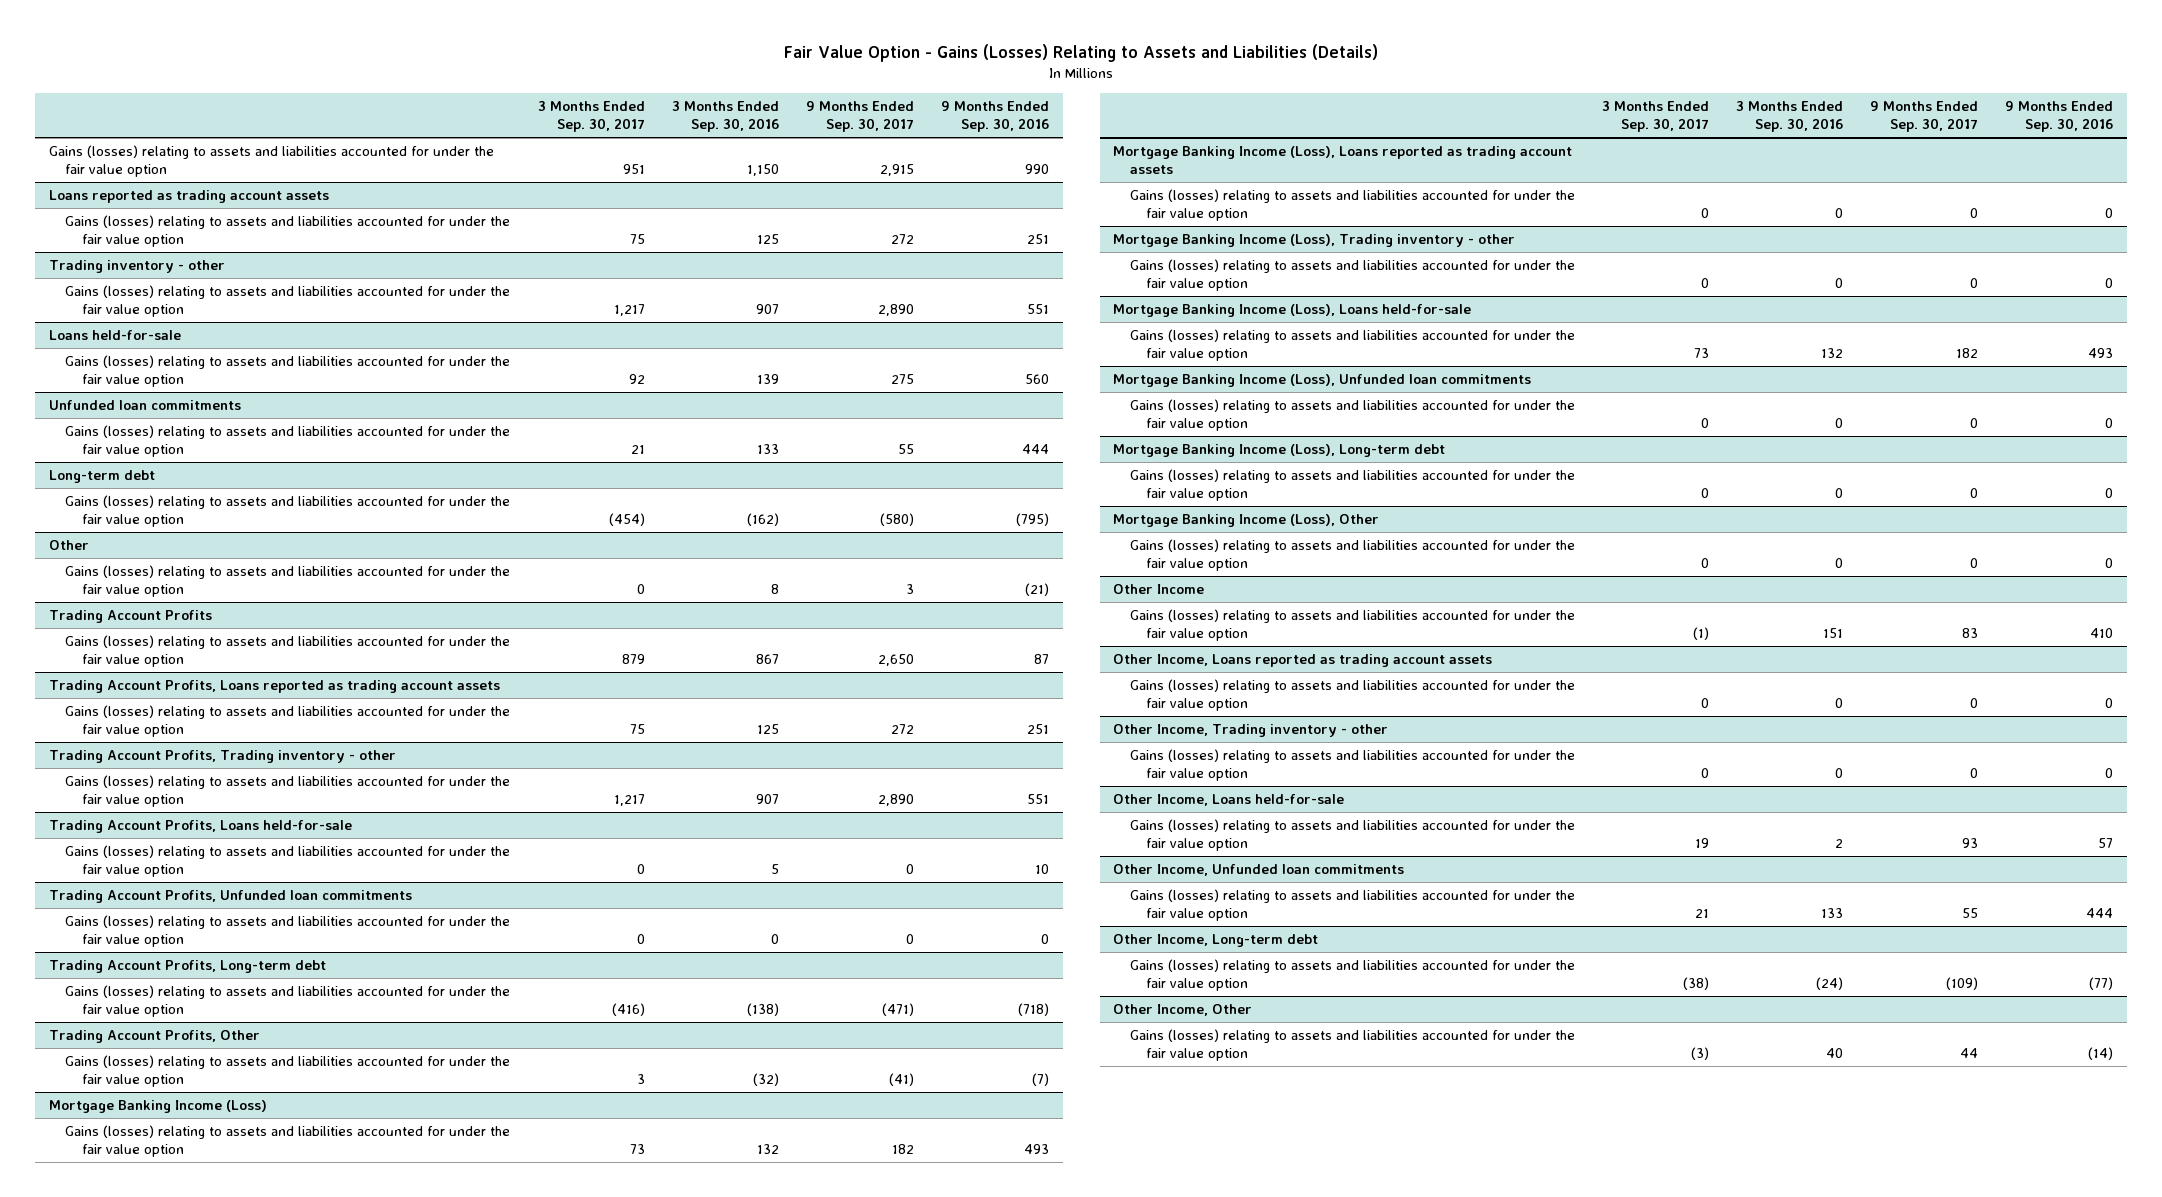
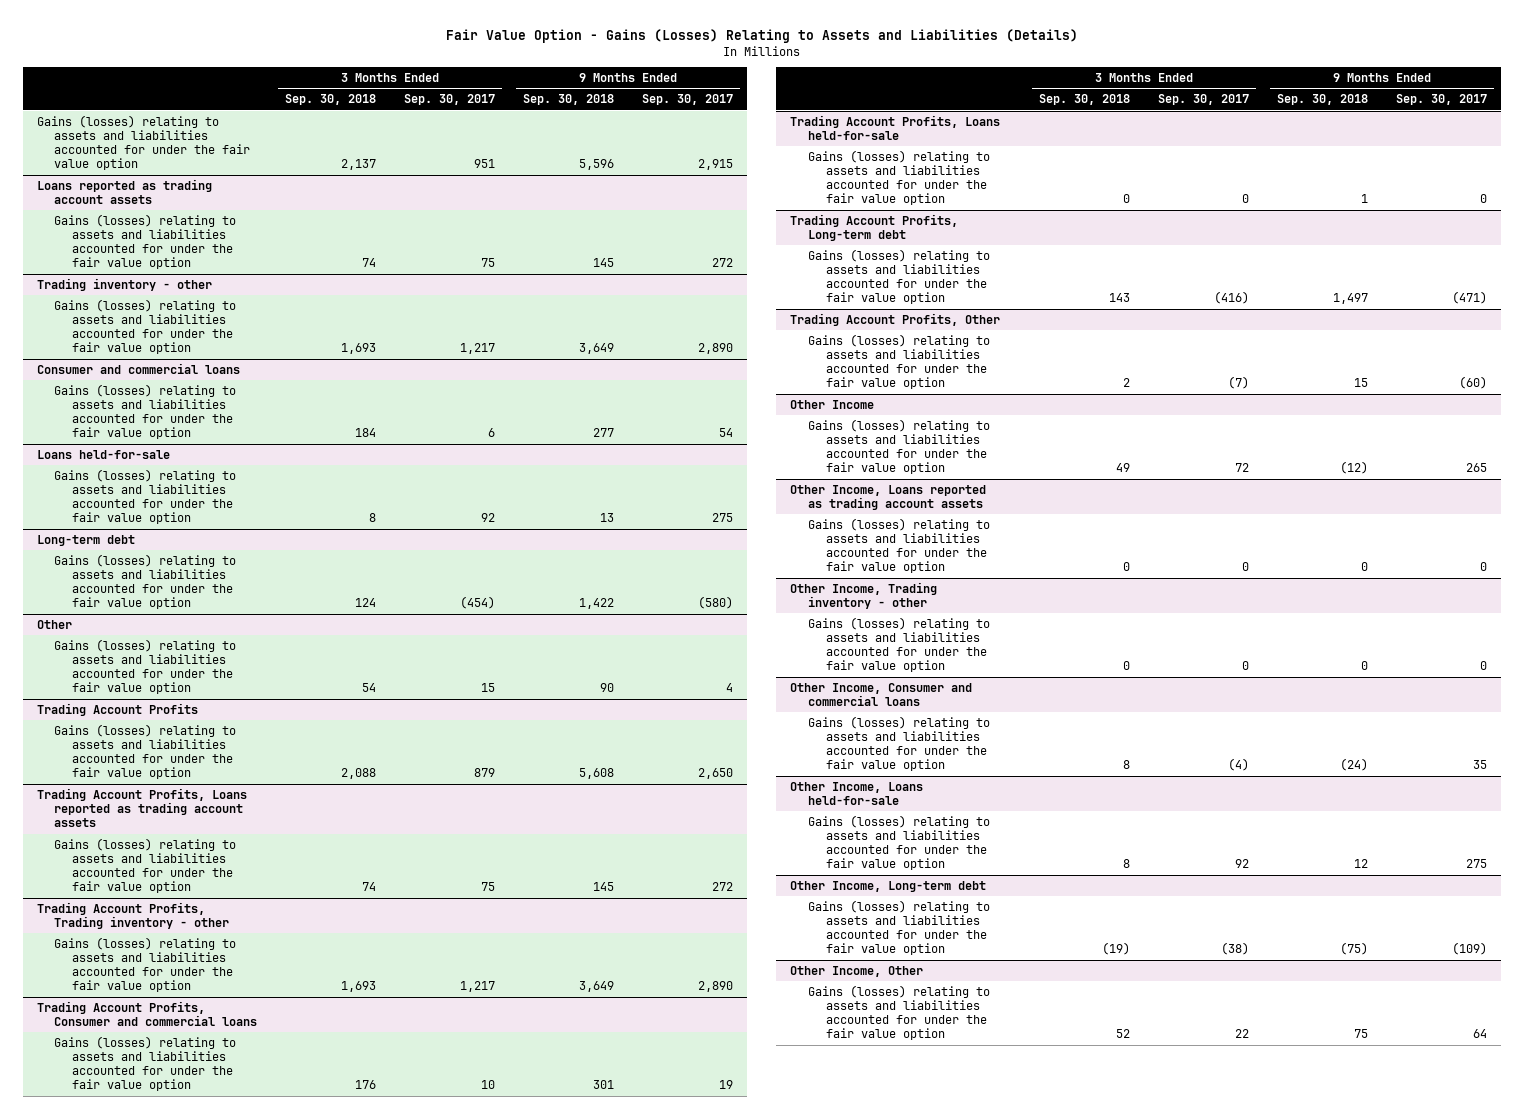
[671,100,779,133] 3 Months Ended Sep. 30, 2016 -> none
[941,100,1050,133] 9 Months Ended Sep. 30, 2016 -> none
none -> [285,94,377,106] Sep. 30, 2018
none -> [523,94,615,106] Sep. 30, 2018
none -> [36,362,240,374] Consumer and commercial loans
none -> [54,383,237,440] Gains (losses) relating to assets and liabilities accounted for under the fair value option
[48,399,241,410] Unfunded loan commitments -> none
[65,424,511,458] Gains (losses) relating to assets and liabilities accounted for under the fair value option -> none
[636,584,645,595] 0 -> [481,683,496,693] 15
[905,584,914,595] 3 -> [726,683,734,693] 4
none -> [36,1000,258,1026] Trading Account Profits, Consumer and commercial loans
none -> [54,1035,237,1092] Gains (losses) relating to assets and liabilities accounted for under the fair value option
[48,889,412,903] Trading Account Profits, Unfunded loan commitments -> none
[65,914,511,948] Gains (losses) relating to assets and liabilities accounted for under the fair value option -> none
[48,1099,267,1113] Mortgage Banking Income (Loss) -> none
[65,1124,511,1158] Gains (losses) relating to assets and liabilities accounted for under the fair value option -> none
[1113,145,1573,175] Mortgage Banking Income (Loss), Loans reported as trading account assets -> none
[1129,188,1575,222] Gains (losses) relating to assets and liabilities accounted for under the fair value option -> none
[1113,233,1516,247] Mortgage Banking Income (Loss), Trading inventory - other -> none
[1129,258,1575,292] Gains (losses) relating to assets and liabilities accounted for under the fair value option -> none
[1113,303,1472,317] Mortgage Banking Income (Loss), Loans held-for-sale -> none
[1129,328,1575,362] Gains (losses) relating to assets and liabilities accounted for under the fair value option -> none
[1113,373,1532,387] Mortgage Banking Income (Loss), Unfunded loan commitments -> none
[1129,398,1575,432] Gains (losses) relating to assets and liabilities accounted for under the fair value option -> none
[1113,443,1446,457] Mortgage Banking Income (Loss), Long-term debt -> none
[1129,468,1575,502] Gains (losses) relating to assets and liabilities accounted for under the fair value option -> none
[1113,513,1380,527] Mortgage Banking Income (Loss), Other -> none
[1129,538,1575,572] Gains (losses) relating to assets and liabilities accounted for under the fair value option -> none
[636,1074,645,1085] 3 -> [1227,376,1249,390] (7)
[888,1073,914,1087] (41) -> [1458,376,1487,390] (60)
[1692,627,1709,641] (1) -> [1234,463,1249,473] 72
[1962,628,1979,639] 83 -> [1465,463,1487,473] 265
none -> [789,682,972,706] Other Income, Consumer and commercial loans
none -> [807,715,990,772] Gains (losses) relating to assets and liabilities accounted for under the fair value option
[1113,863,1405,876] Other Income, Unfunded loan commitments -> none
[1129,888,1575,922] Gains (losses) relating to assets and liabilities accounted for under the fair value option -> none
[1694,838,1709,849] 19 -> [1234,859,1249,869] 92
[1962,838,1979,849] 93 -> [1465,859,1487,869] 275
[1690,1047,1709,1061] (3) -> [1234,1029,1249,1039] 22
[1960,1048,1979,1059] 44 -> [1472,1029,1487,1039] 64

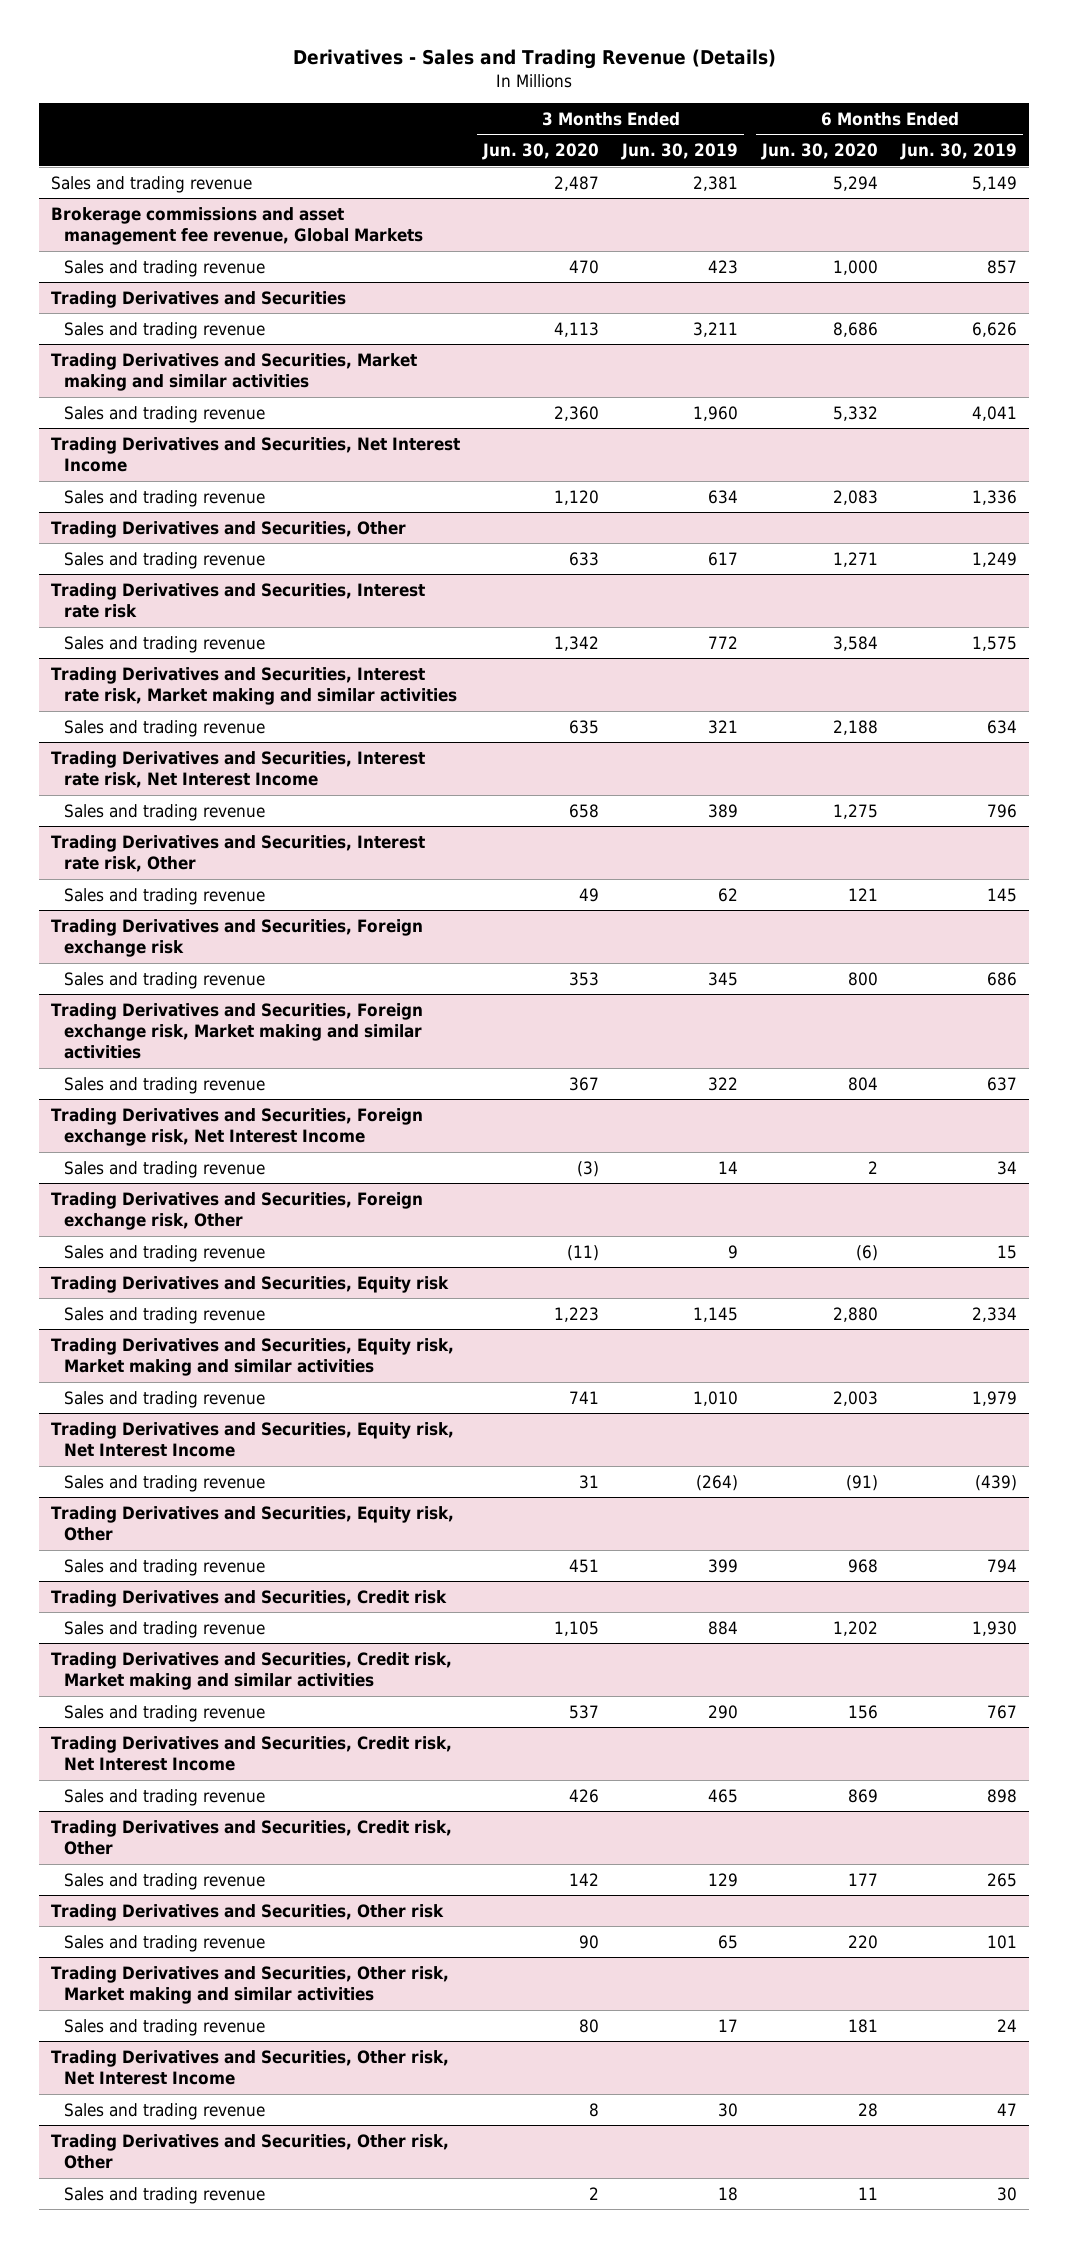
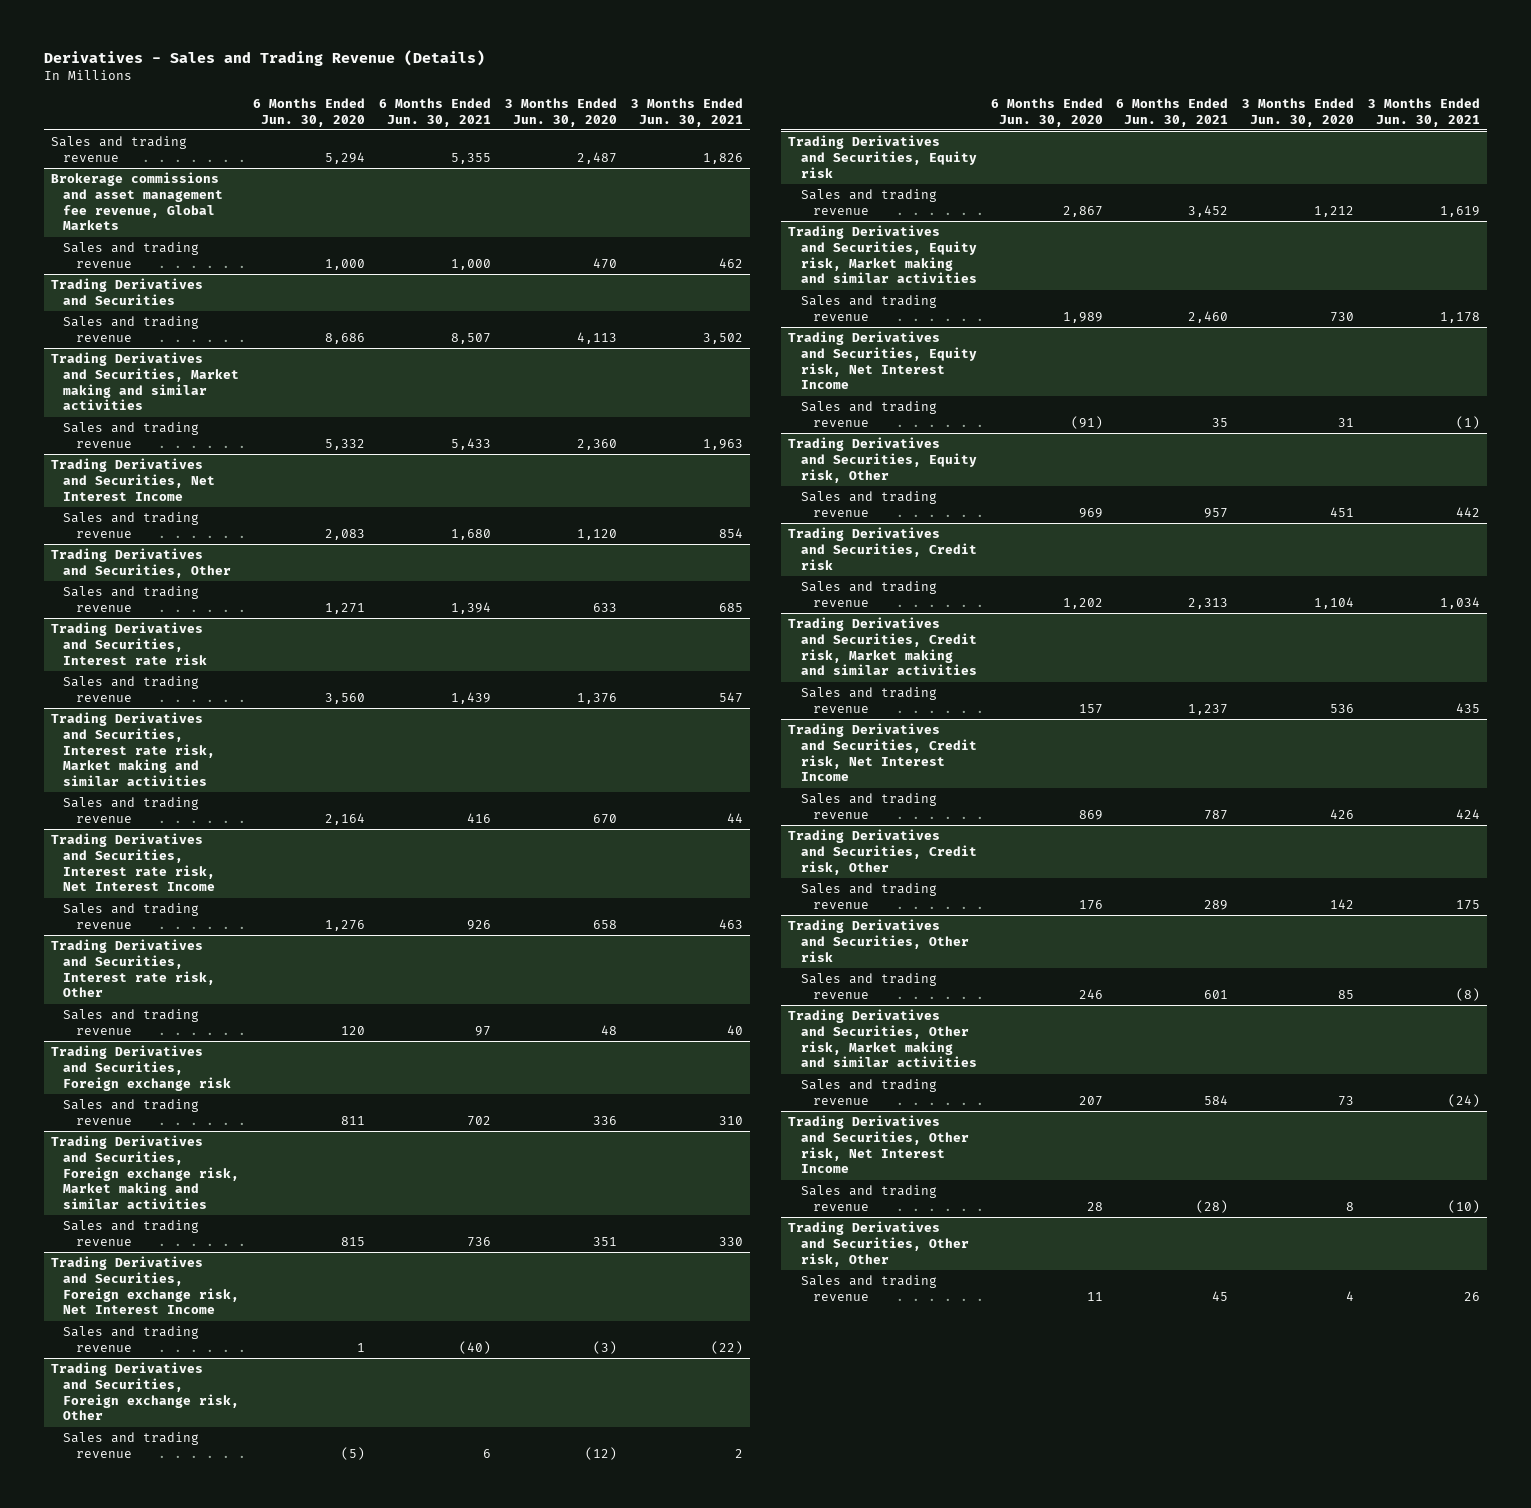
[621,143,739,161] Jun. 30, 2019 -> none
[900,143,1018,161] Jun. 30, 2019 -> none
none -> [379,97,492,127] 6 Months Ended Jun. 30, 2021
none -> [630,97,743,127] 3 Months Ended Jun. 30, 2021
[553,635,599,651] 1,342 -> [576,692,617,704] 1,376
[832,635,878,651] 3,584 -> [325,692,366,704] 3,560
[568,719,599,734] 635 -> [592,813,617,824] 670
[832,719,878,735] 2,188 -> [325,812,366,825] 2,164
[832,803,878,819] 1,275 -> [325,919,366,931] 1,276
[578,887,599,902] 49 -> [600,1024,617,1035] 48
[847,887,878,901] 121 -> [341,1025,366,1035] 120
[568,971,599,986] 353 -> [592,1115,617,1125] 336
[847,971,878,986] 800 -> [341,1115,366,1125] 811
[568,1076,599,1091] 367 -> [592,1236,617,1246] 351
[847,1076,878,1091] 804 -> [341,1236,366,1246] 815
[867,1160,878,1174] 2 -> [357,1342,366,1352] 1
[566,1244,599,1261] (11) -> [584,1446,617,1460] (12)
[855,1244,878,1261] (6) -> [341,1446,366,1460] (5)
[553,1306,599,1322] 1,223 -> [1314,205,1355,217] 1,212
[832,1306,878,1322] 2,880 -> [1062,205,1103,217] 2,867
[568,1390,599,1404] 741 -> [1330,311,1355,322] 730
[832,1390,878,1406] 2,003 -> [1062,311,1103,323] 1,989
[847,1558,878,1573] 968 -> [1078,507,1103,518] 969
[553,1620,599,1636] 1,105 -> [1314,596,1355,609] 1,104
[568,1704,599,1719] 537 -> [1330,703,1355,713] 536
[847,1704,878,1719] 156 -> [1078,703,1103,714] 157
[847,1872,878,1886] 177 -> [1078,899,1103,910] 176
[578,1934,599,1949] 90 -> [1338,989,1355,999] 85
[847,1934,878,1949] 220 -> [1078,988,1103,999] 246
[578,2018,599,2033] 80 -> [1338,1095,1355,1106] 73
[847,2018,878,2033] 181 -> [1078,1095,1103,1106] 207
[588,2186,599,2200] 2 -> [1346,1290,1355,1301] 4

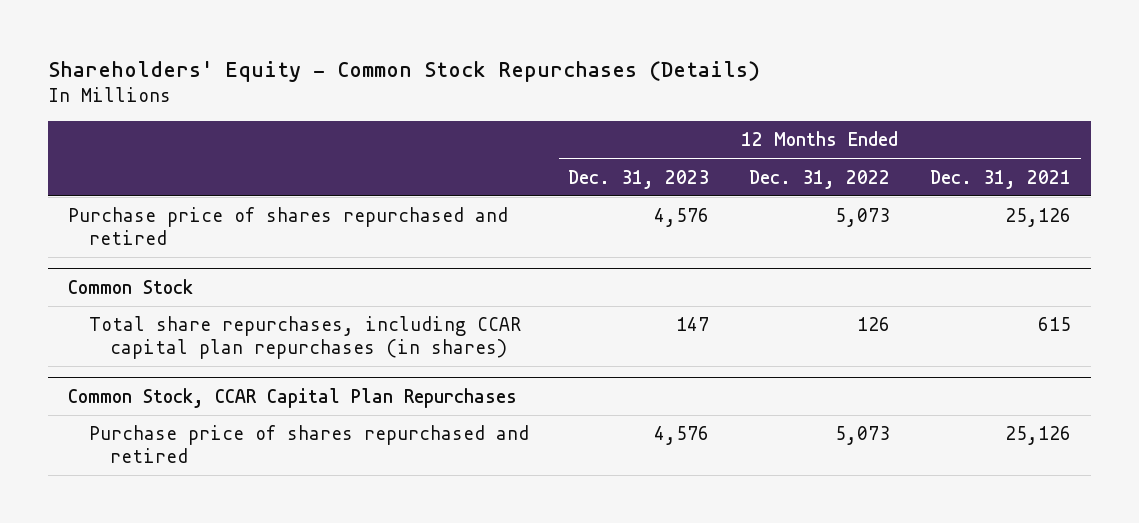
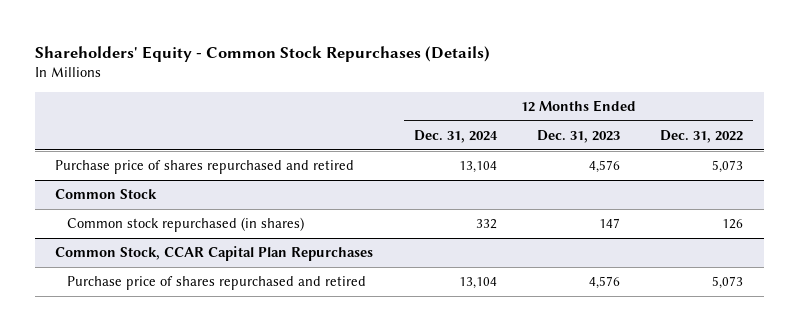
[929,169,1071,189] Dec. 31, 2021 -> none
none -> [413,130,498,144] Dec. 31, 2024
[88,316,521,359] Total share repurchases, including CCAR capital plan repurchases (in shares) -> [66,217,304,233] Common stock repurchased (in shares)

